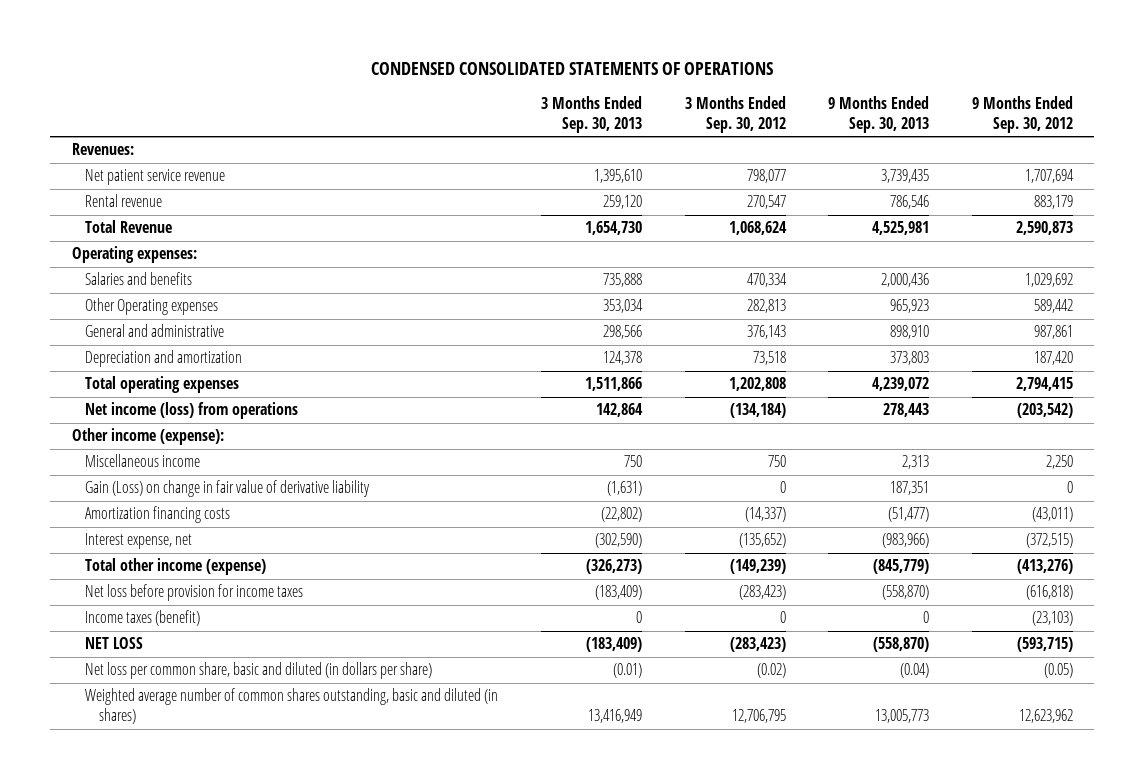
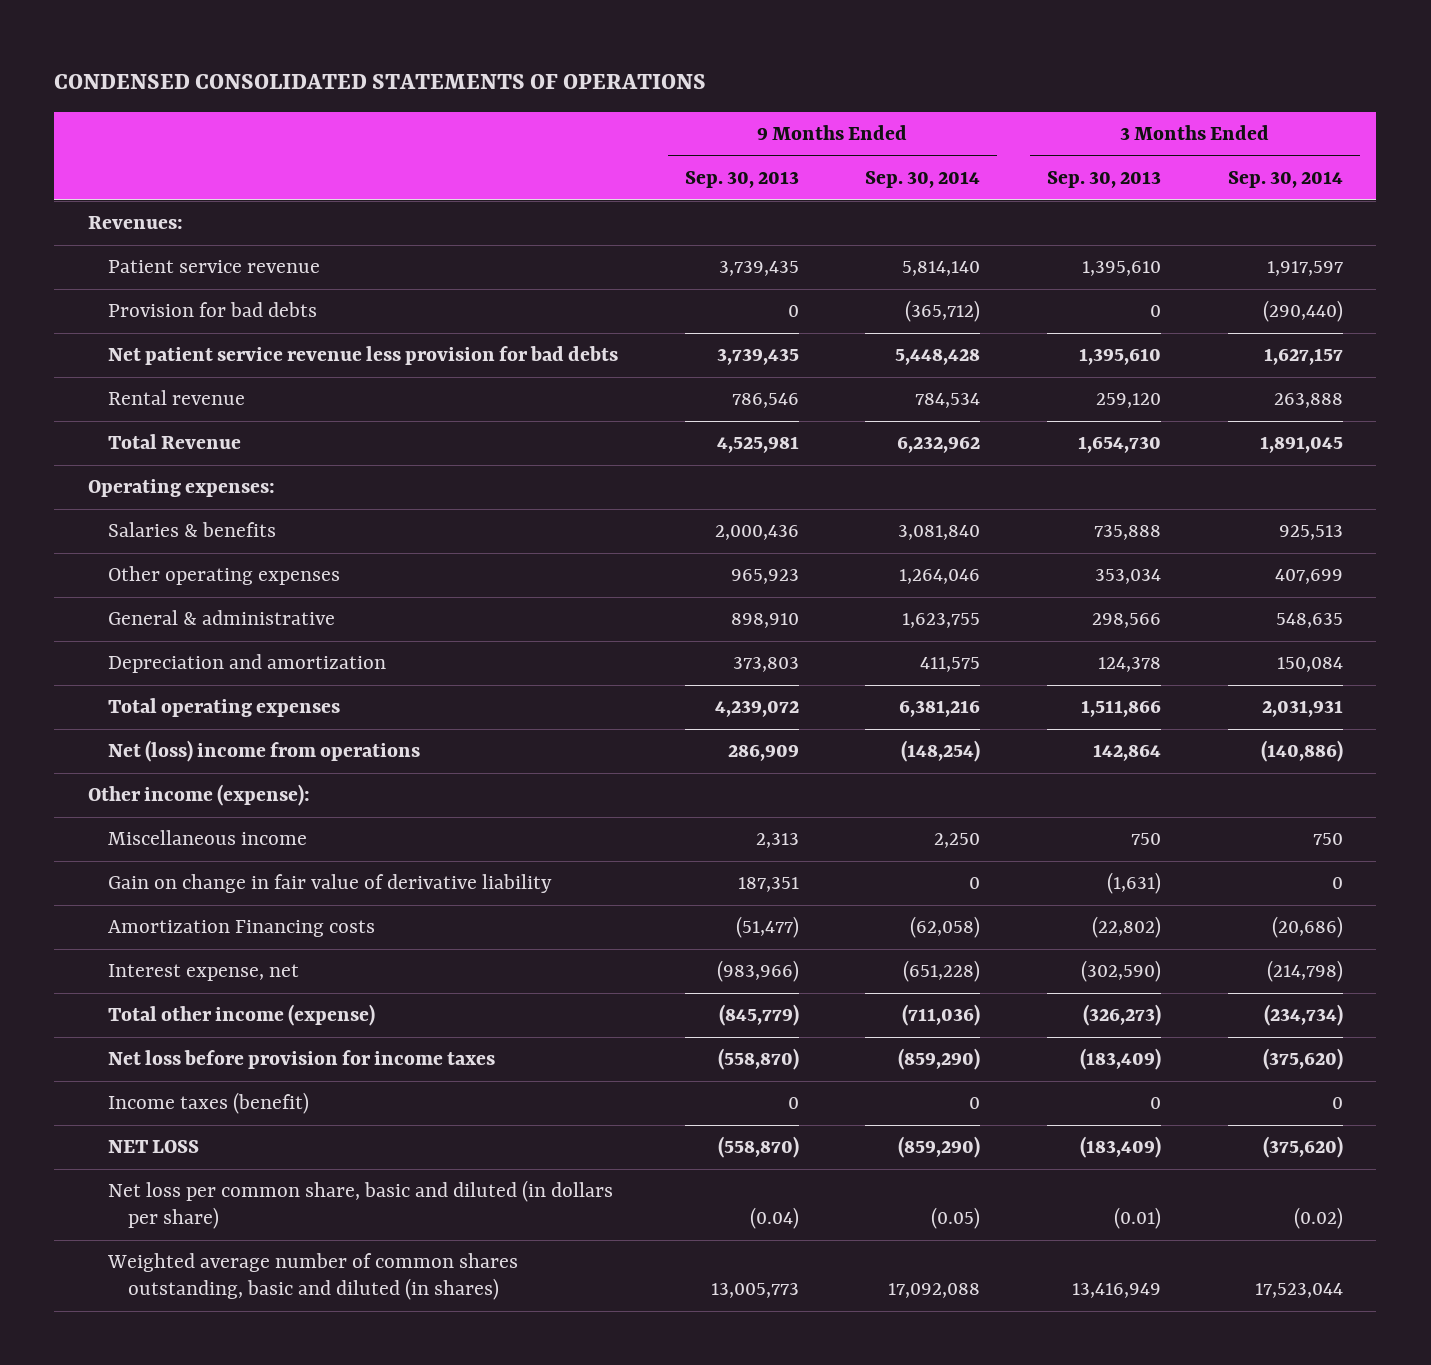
[684,96,786,133] 3 Months Ended Sep. 30, 2012 -> none
[972,96,1074,133] 9 Months Ended Sep. 30, 2012 -> none
none -> [865,171,981,189] Sep. 30, 2014
none -> [1227,171,1343,189] Sep. 30, 2014
[85,169,226,186] Net patient service revenue -> [107,260,320,274] Patient service revenue
none -> [107,302,317,318] Provision for bad debts
none -> [107,346,618,366] Net patient service revenue less provision for bad debts
[85,272,193,286] Salaries and benefits -> [107,522,276,538] Salaries & benefits
[85,298,219,316] Other Operating expenses -> [107,566,340,586] Other operating expenses
[85,324,225,338] General and administrative -> [107,610,335,626] General & administrative
[85,402,299,420] Net income (loss) from operations -> [107,740,420,763] Net (loss) income from operations
[883,403,930,418] 278,443 -> [727,744,799,762] 286,909
[85,480,371,498] Gain (Loss) on change in fair value of derivative liability -> [107,874,552,894] Gain on change in fair value of derivative liability
[85,506,231,524] Amortization financing costs -> [107,920,375,938] Amortization Financing costs

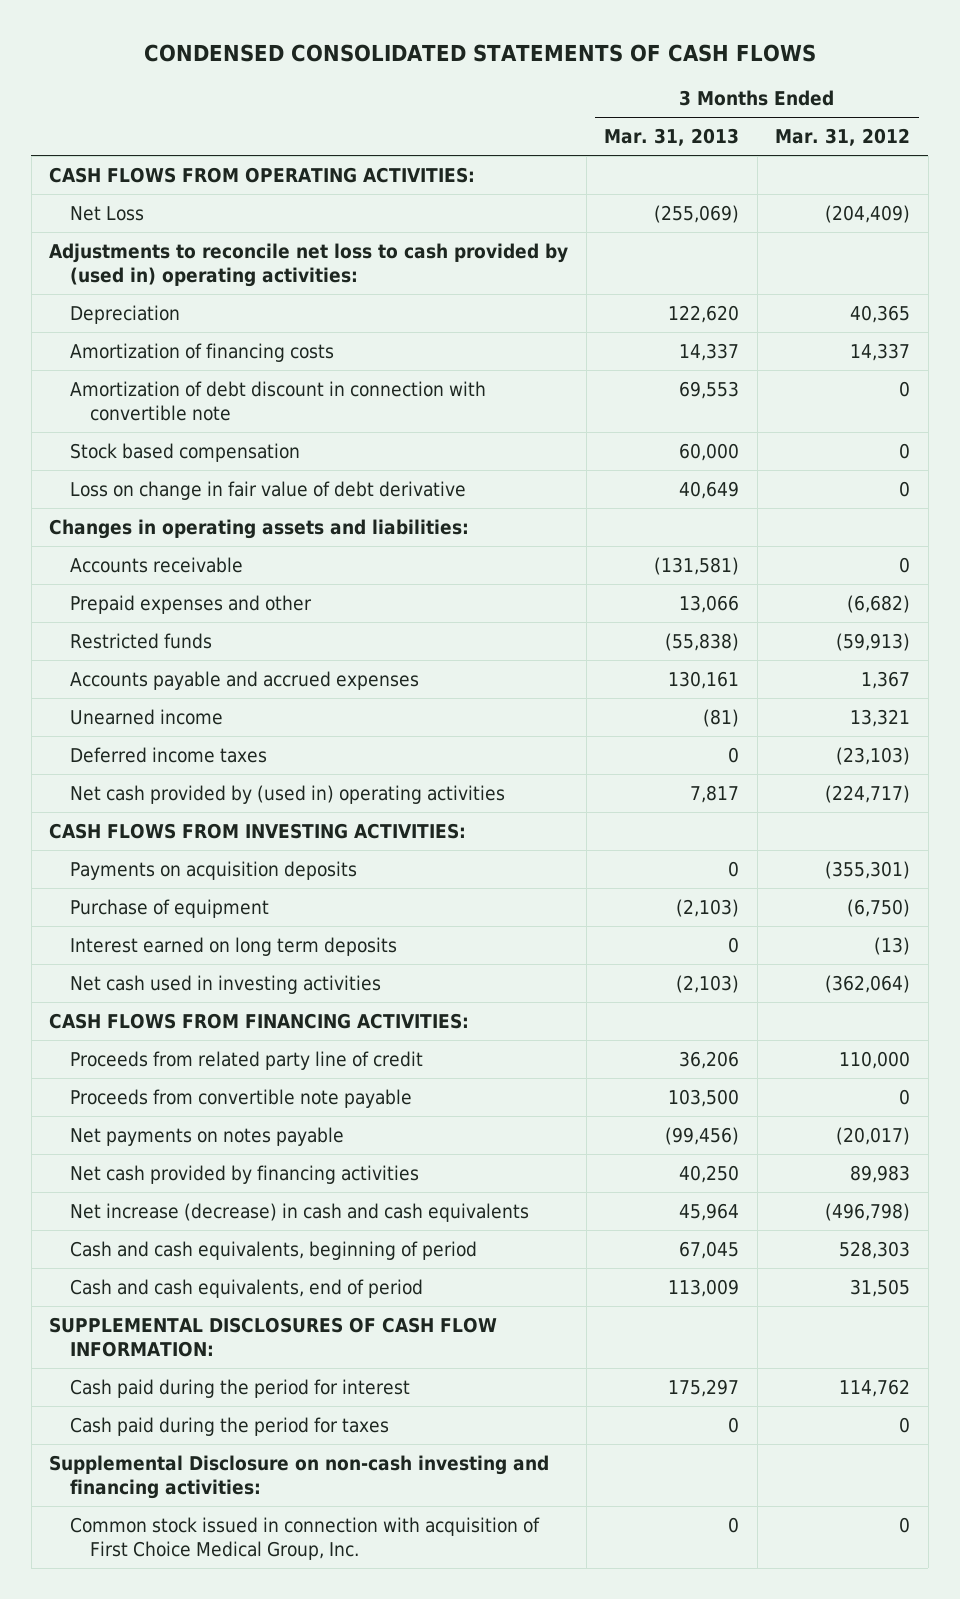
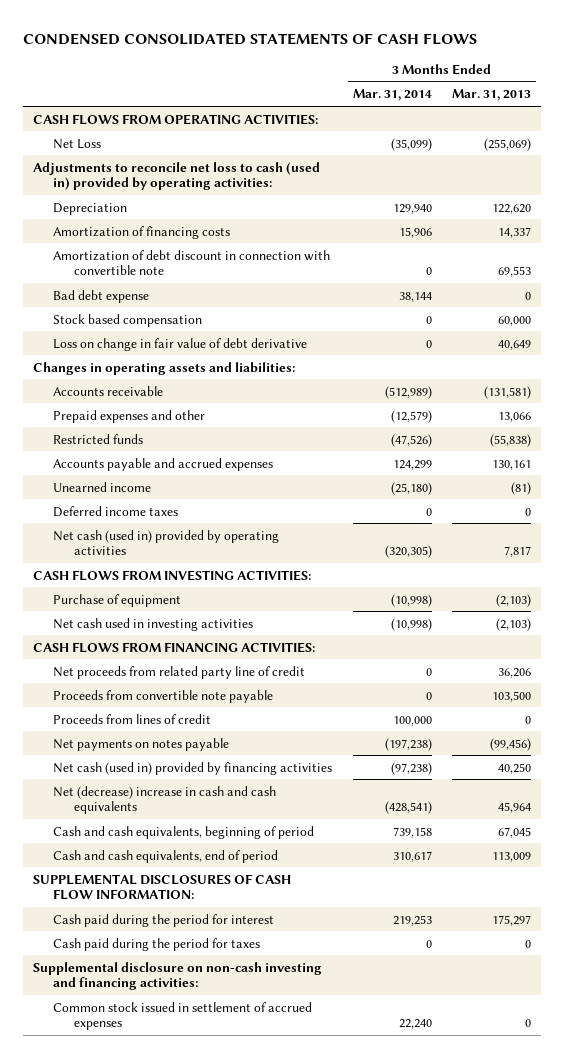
[775,128,911,147] Mar. 31, 2012 -> none
none -> [352,89,432,102] Mar. 31, 2014
[49,242,569,287] Adjustments to reconcile net loss to cash provided by (used in) operating activities: -> [32,161,320,191] Adjustments to reconcile net loss to cash (used in) provided by operating activities:
none -> [53,289,150,303] Bad debt expense
[69,784,505,804] Net cash provided by (used in) operating activities -> [53,529,280,556] Net cash (used in) provided by operating activities
[69,860,357,880] Payments on acquisition deposits -> none
[69,936,397,956] Interest earned on long term deposits -> none
[69,1050,423,1070] Proceeds from related party line of credit -> [53,665,306,679] Net proceeds from related party line of credit
none -> [53,713,212,724] Proceeds from lines of credit
[69,1164,419,1184] Net cash provided by financing activities -> [53,761,333,775] Net cash (used in) provided by financing activities
[69,1202,529,1222] Net increase (decrease) in cash and cash equivalents -> [53,785,277,815] Net (decrease) increase in cash and cash equivalents
[69,1516,540,1560] Common stock issued in connection with acquisition of First Choice Medical Group, Inc. -> none
[49,1454,550,1499] Supplemental Disclosure on non-cash investing and financing activities: -> [32,961,322,991] Supplemental disclosure on non-cash investing and financing activities:
none -> [53,1001,313,1031] Common stock issued in settlement of accrued expenses

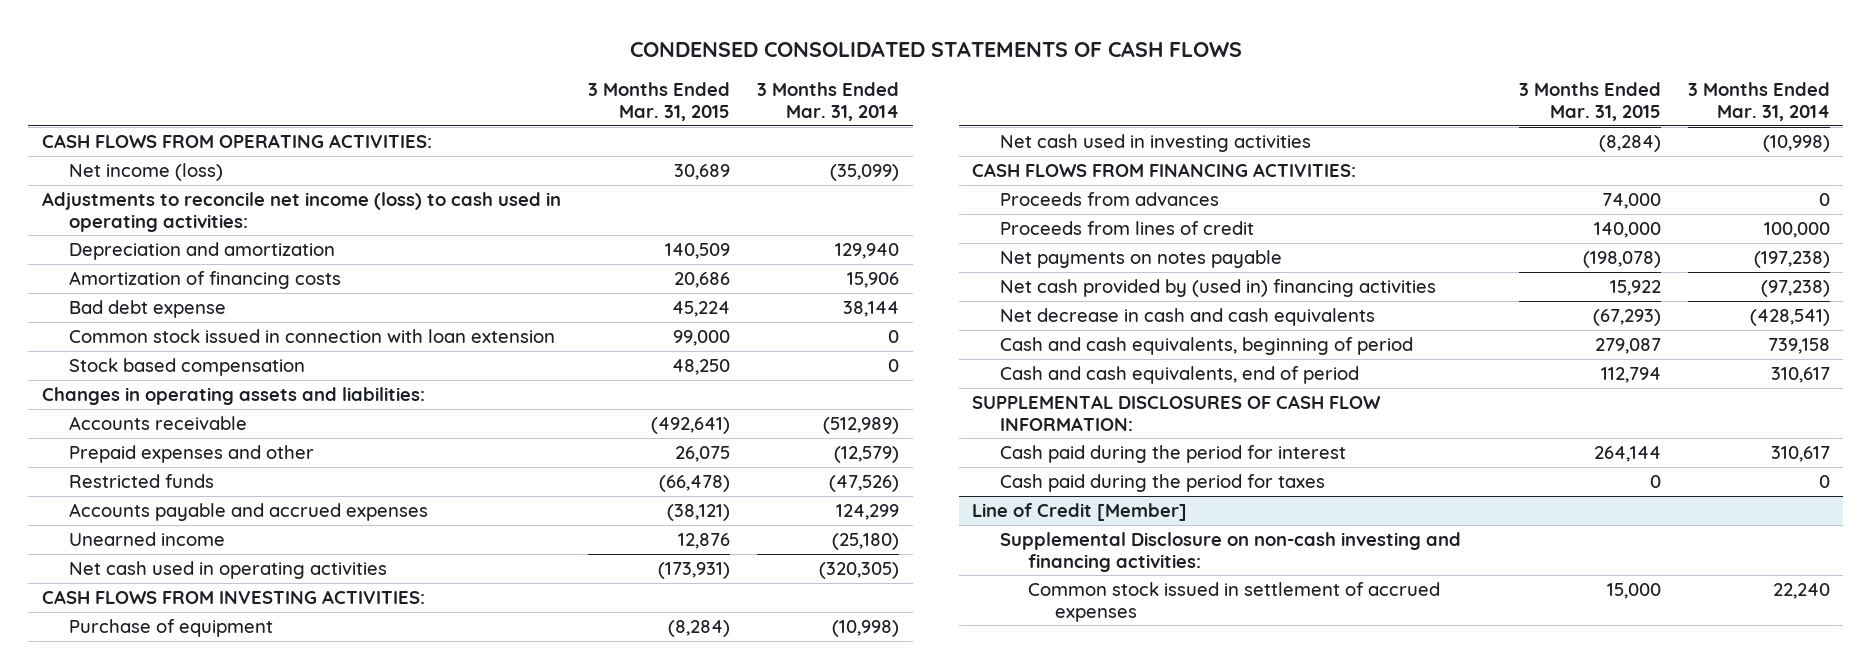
[452,89,532,102] Mar. 31, 2013 -> none
none -> [587,82,730,121] 3 Months Ended Mar. 31, 2015
[53,138,102,149] Net Loss -> [69,162,224,181] Net income (loss)
[32,161,320,191] Adjustments to reconcile net loss to cash (used in) provided by operating activities: -> [41,191,561,232] Adjustments to reconcile net income (loss) to cash used in operating activities:
[53,202,128,215] Depreciation -> [69,241,336,260] Depreciation and amortization
[53,249,331,276] Amortization of debt discount in connection with convertible note -> none
none -> [69,328,556,343] Common stock issued in connection with loan extension
[53,337,308,351] Loss on change in fair value of debt derivative -> none
[53,505,179,517] Deferred income taxes -> none
[53,529,280,556] Net cash (used in) provided by operating activities -> [69,560,388,579] Net cash used in operating activities
[53,665,306,679] Net proceeds from related party line of credit -> none
[53,689,274,703] Proceeds from convertible note payable -> none
none -> [999,191,1219,206] Proceeds from advances
[53,761,333,775] Net cash (used in) provided by financing activities -> [999,278,1436,297] Net cash provided by (used in) financing activities
[53,785,277,815] Net (decrease) increase in cash and cash equivalents -> [999,307,1375,326] Net decrease in cash and cash equivalents
[392,914,432,926] 219,253 -> [1770,445,1830,462] 310,617
none -> [972,502,1188,521] Line of Credit [Member]
[32,961,322,991] Supplemental disclosure on non-cash investing and financing activities: -> [999,531,1461,572] Supplemental Disclosure on non-cash investing and financing activities:

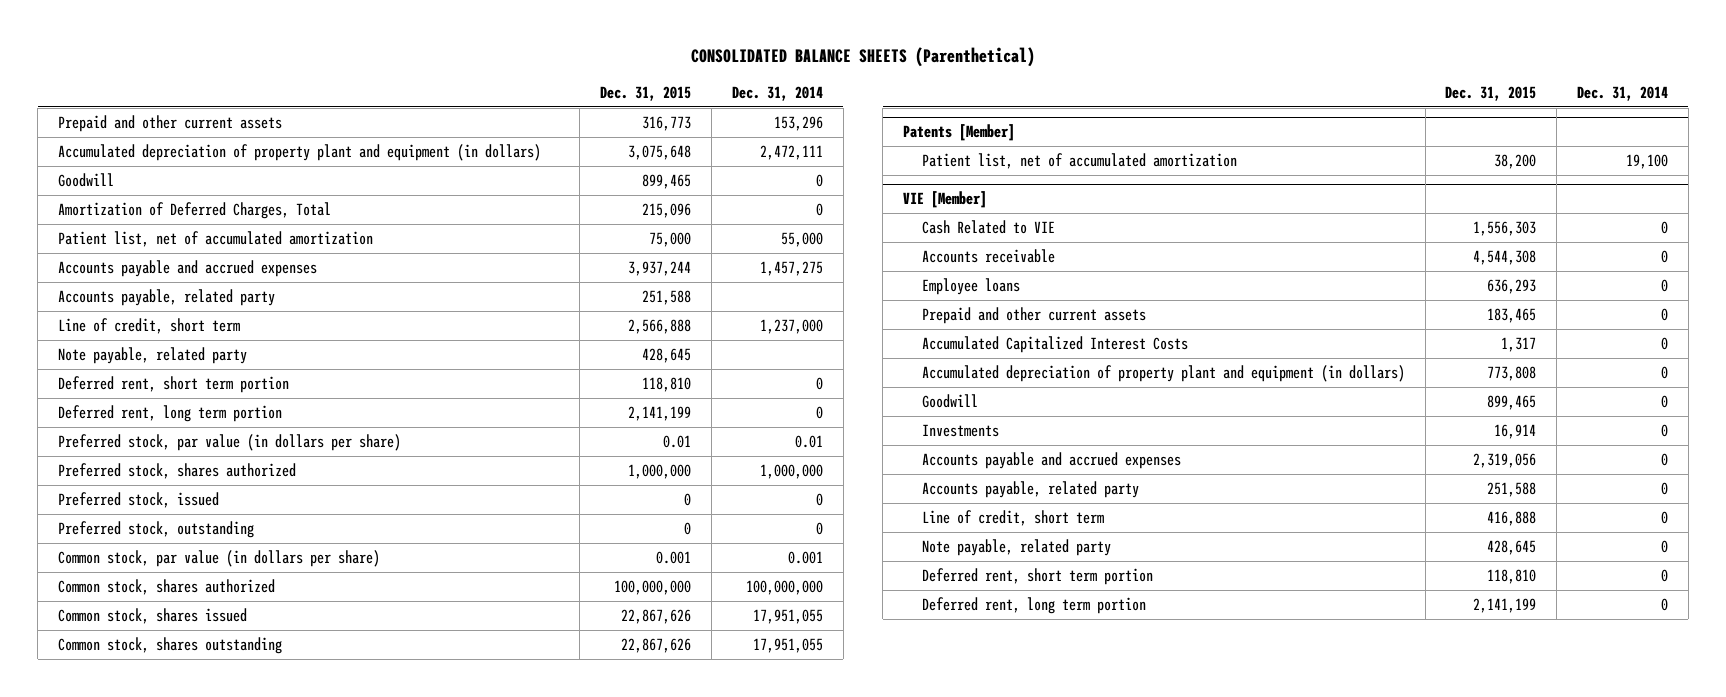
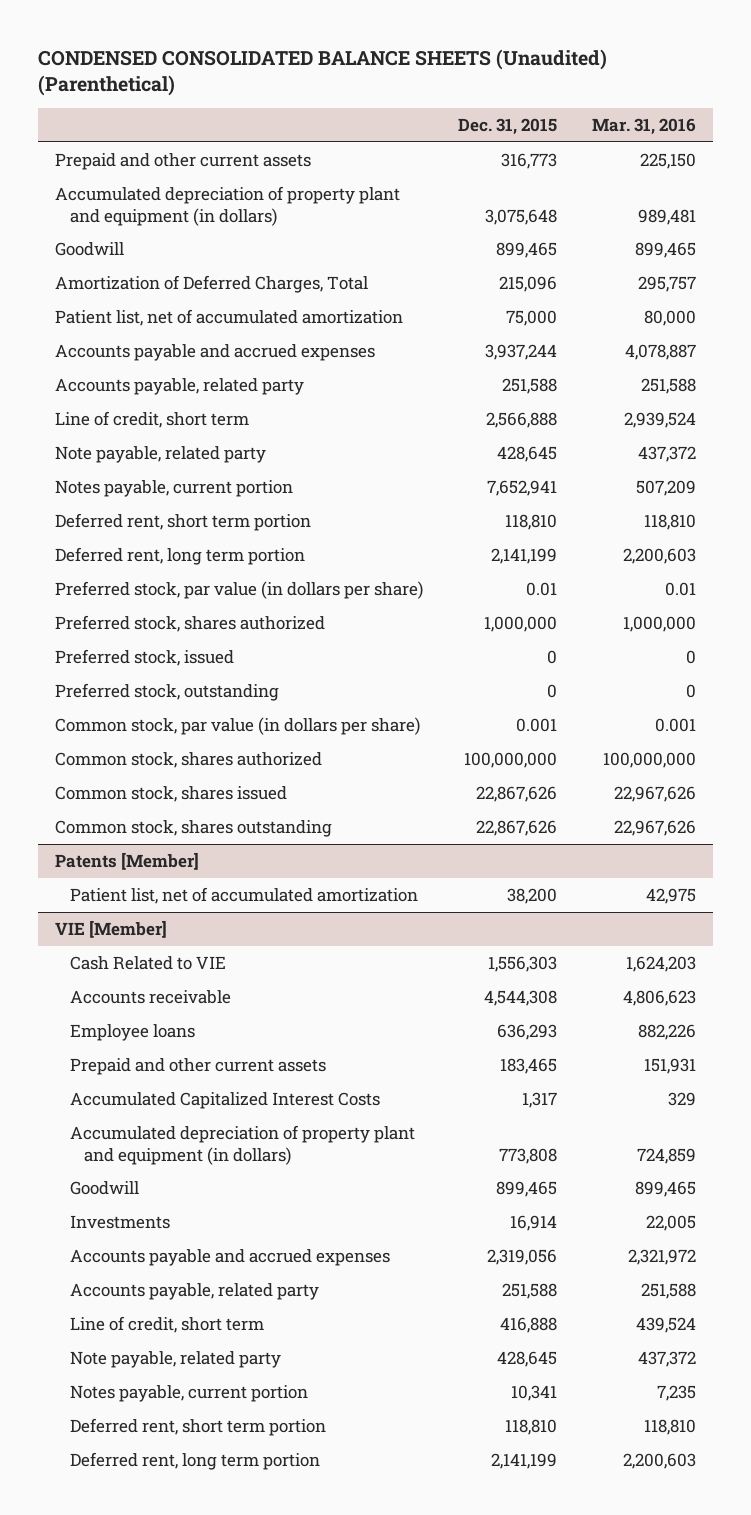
[691,47,1036,68] CONSOLIDATED BALANCE SHEETS (Parenthetical) -> [38,48,608,96] CONDENSED CONSOLIDATED BALANCE SHEETS (Unaudited) (Parenthetical)
[731,85,823,101] Dec. 31, 2014 -> none
none -> [591,118,696,136] Mar. 31, 2016
none -> [55,479,294,497] Notes payable, current portion
none -> [69,1384,308,1402] Notes payable, current portion

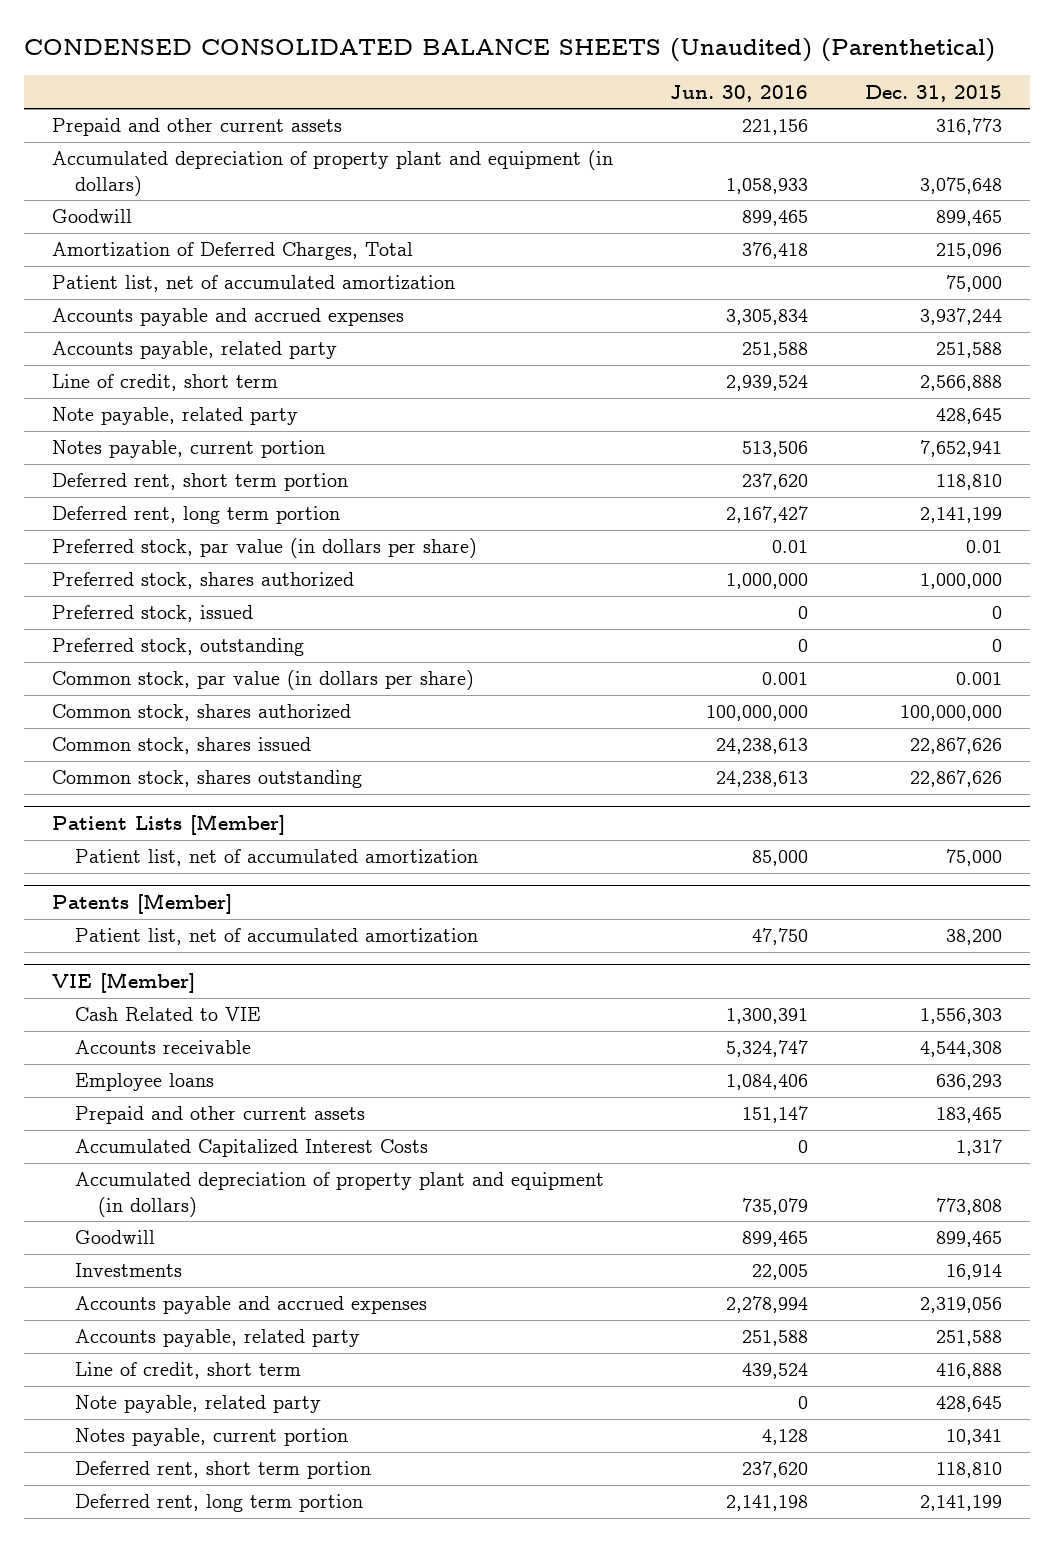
[591,118,696,136] Mar. 31, 2016 -> none
none -> [670,84,809,102] Jun. 30, 2016
none -> [52,814,286,836] Patient Lists [Member]
none -> [75,849,479,867] Patient list, net of accumulated amortization

